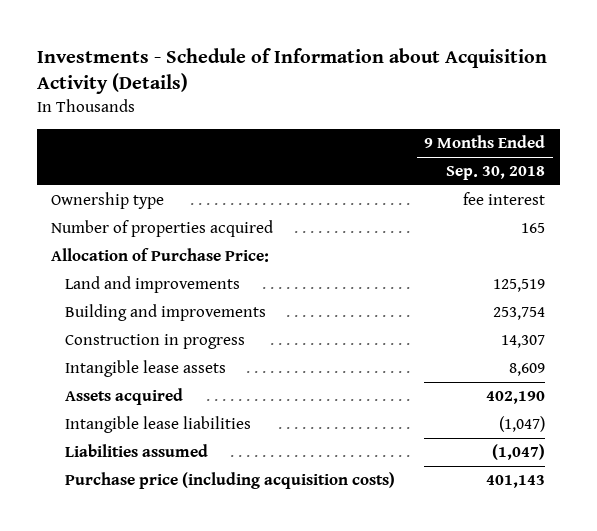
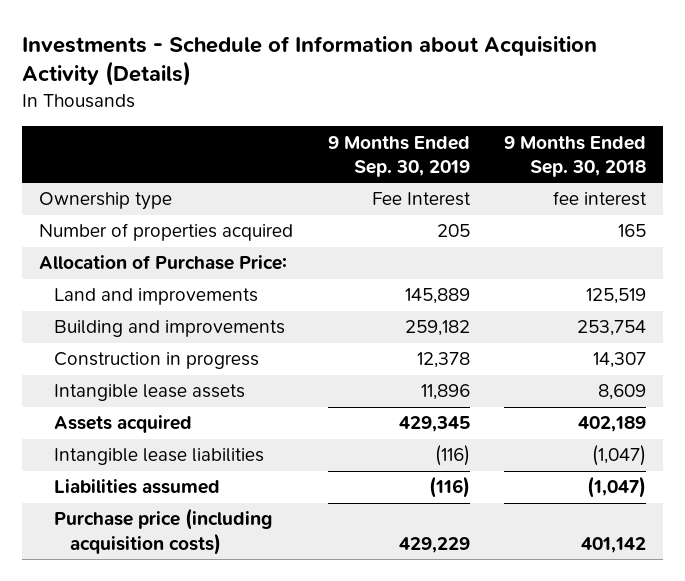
none -> [327,135,470,178] 9 Months Ended Sep. 30, 2019
[486,391,546,405] 402,190 -> [578,416,647,433] 402,189
[486,475,546,489] 401,143 -> [581,536,647,553] 401,142

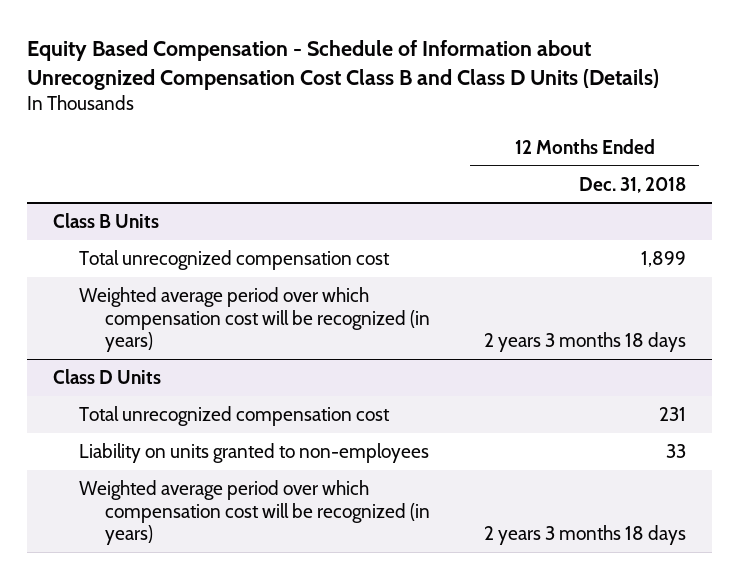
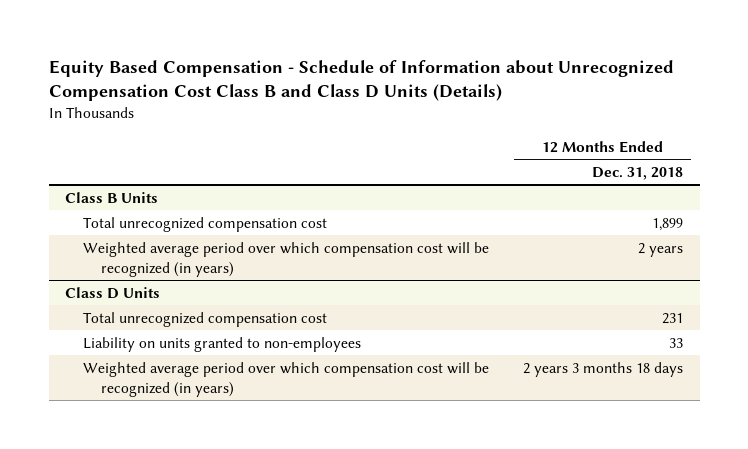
[483,332,686,353] 2 years 3 months 18 days -> [637,242,683,257] 2 years

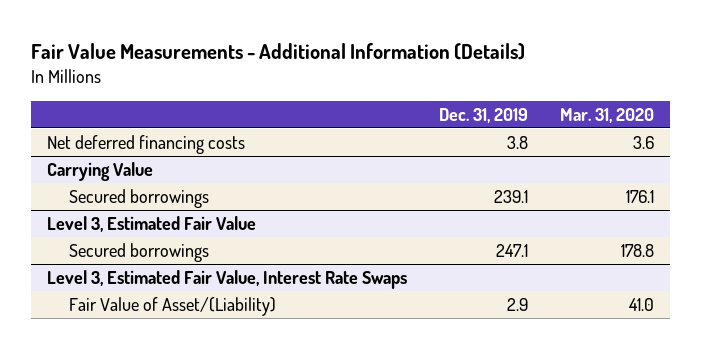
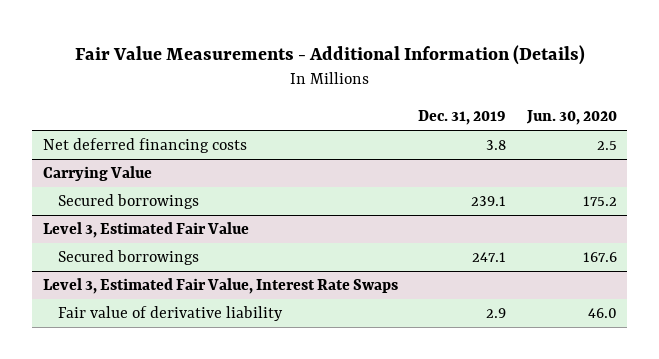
[559,108,654,124] Mar. 31, 2020 -> none
none -> [525,110,617,126] Jun. 30, 2020
[69,296,277,316] Fair Value of Asset/(Liability) -> [57,306,283,322] Fair value of derivative liability

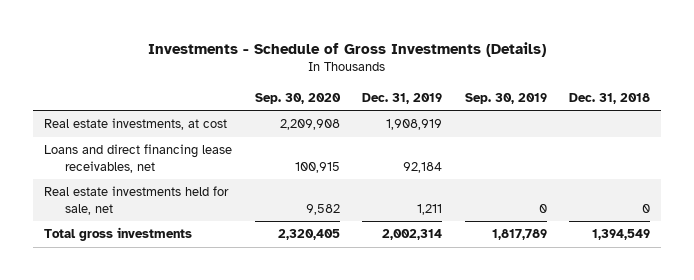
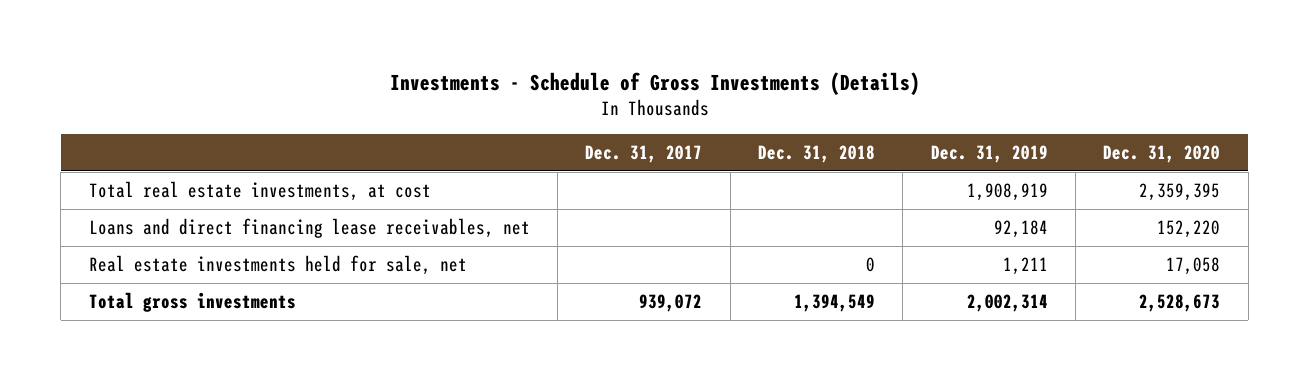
[254,92,341,104] Sep. 30, 2020 -> none
[464,92,547,104] Sep. 30, 2019 -> none
none -> [585,144,703,163] Dec. 31, 2017
none -> [1103,144,1221,163] Dec. 31, 2020
[44,118,228,131] Real estate investments, at cost -> [88,180,431,201] Total real estate investments, at cost

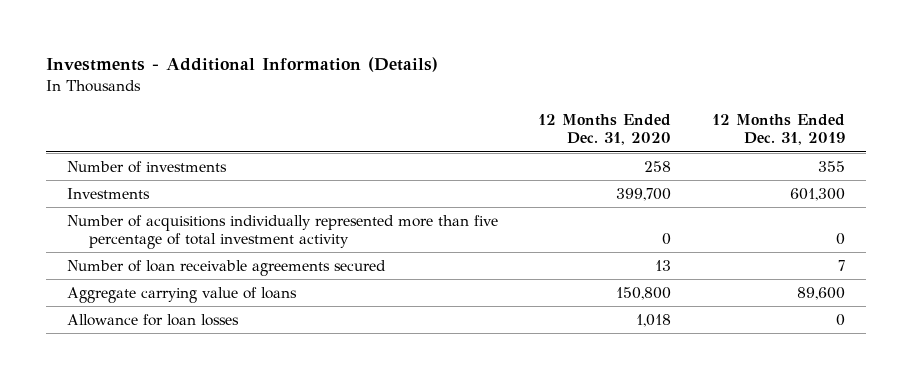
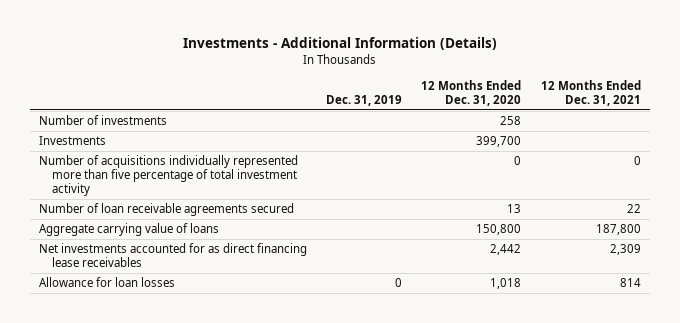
[712,114,846,146] 12 Months Ended Dec. 31, 2019 -> none
none -> [326,94,403,106] Dec. 31, 2019
none -> [540,79,641,106] 12 Months Ended Dec. 31, 2021
none -> [39,243,308,268] Net investments accounted for as direct financing lease receivables

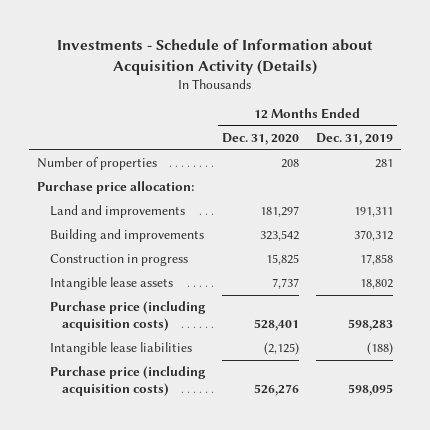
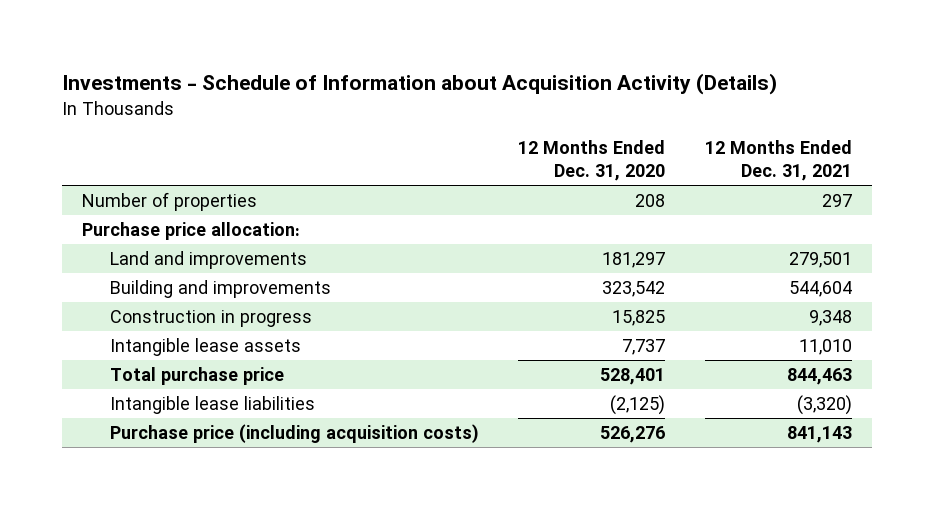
[315,133,393,146] Dec. 31, 2019 -> none
none -> [704,139,852,182] 12 Months Ended Dec. 31, 2021
[49,301,206,331] Purchase price (including acquisition costs) -> [109,366,284,385] Total purchase price

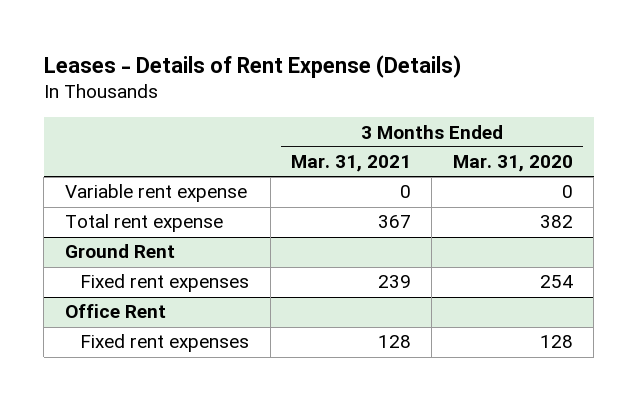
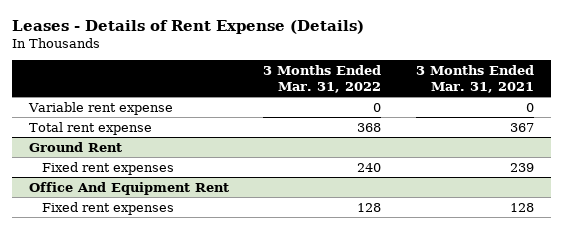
[452,155,573,173] Mar. 31, 2020 -> none
none -> [263,64,382,93] 3 Months Ended Mar. 31, 2022
[64,304,166,319] Office Rent -> [28,181,229,195] Office And Equipment Rent

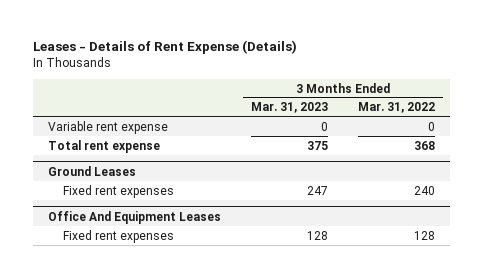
[415,64,534,93] 3 Months Ended Mar. 31, 2021 -> none
none -> [250,102,328,114] Mar. 31, 2023
[28,141,122,152] Ground Rent -> [47,165,136,176] Ground Leases
[28,181,229,195] Office And Equipment Rent -> [47,210,221,224] Office And Equipment Leases

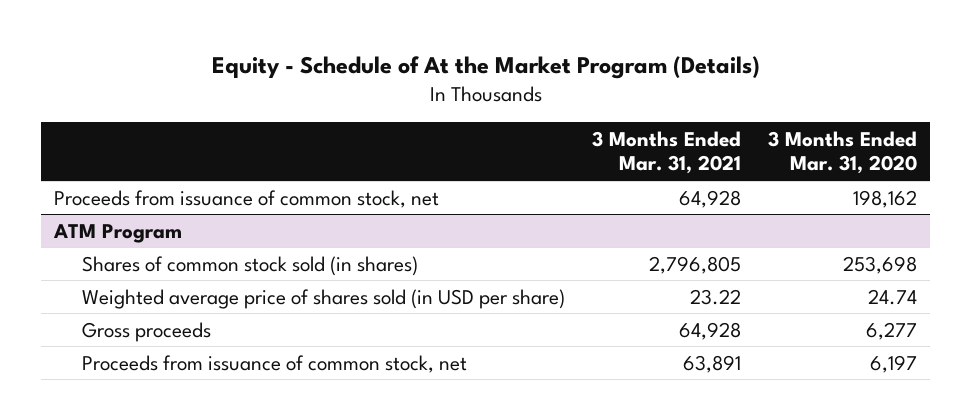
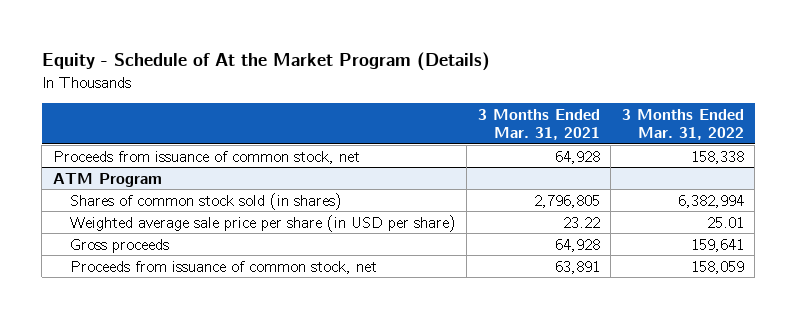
[768,131,918,175] 3 Months Ended Mar. 31, 2020 -> none
none -> [621,108,744,141] 3 Months Ended Mar. 31, 2022
[82,288,566,309] Weighted average price of shares sold (in USD per share) -> [69,214,456,232] Weighted average sale price per share (in USD per share)

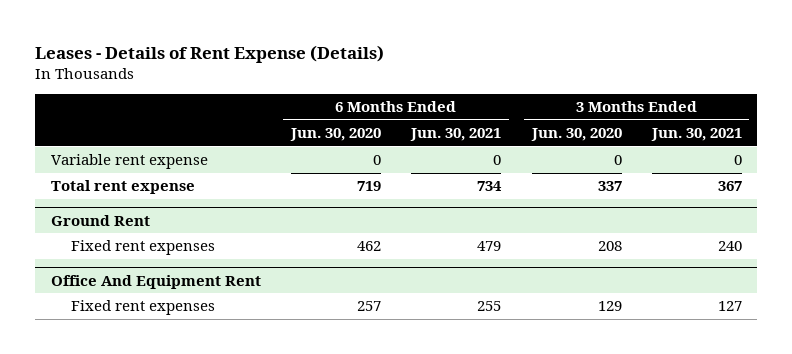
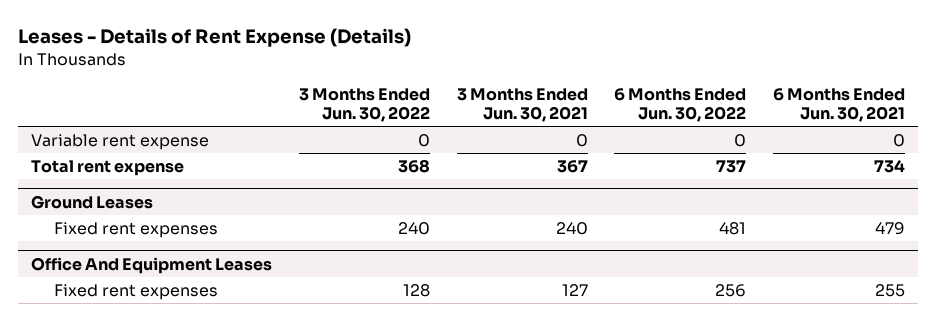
[289,128,381,142] Jun. 30, 2020 -> none
[530,128,622,142] Jun. 30, 2020 -> none
none -> [298,87,430,123] 3 Months Ended Jun. 30, 2022
none -> [614,87,747,123] 6 Months Ended Jun. 30, 2022
[50,214,150,226] Ground Rent -> [31,194,154,209] Ground Leases
[50,274,261,289] Office And Equipment Rent -> [31,256,273,274] Office And Equipment Leases

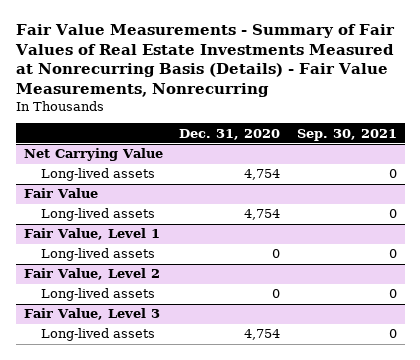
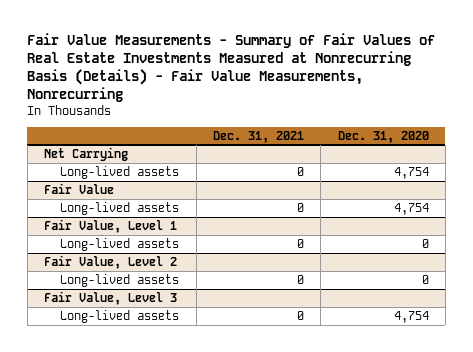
[296,128,397,141] Sep. 30, 2021 -> none
none -> [212,130,304,143] Dec. 31, 2021
[23,148,163,162] Net Carrying Value -> [43,147,128,162] Net Carrying

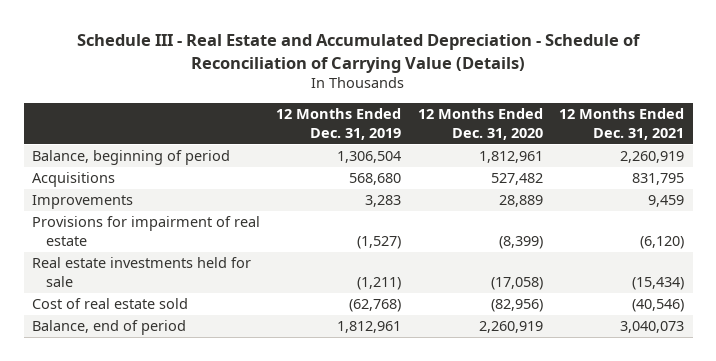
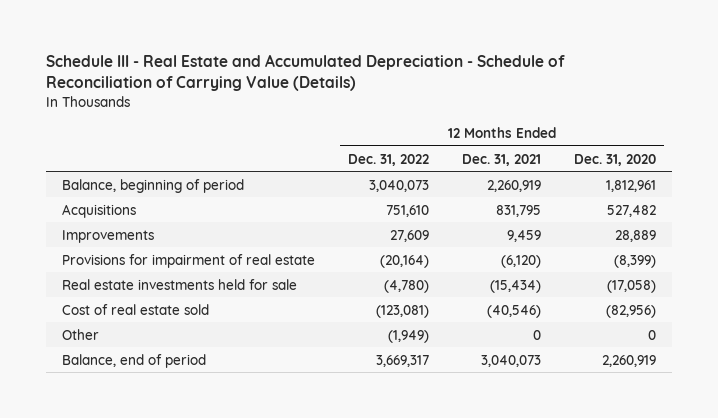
[276,108,402,140] 12 Months Ended Dec. 31, 2019 -> none
none -> [348,153,430,166] Dec. 31, 2022
none -> [62,328,100,340] Other

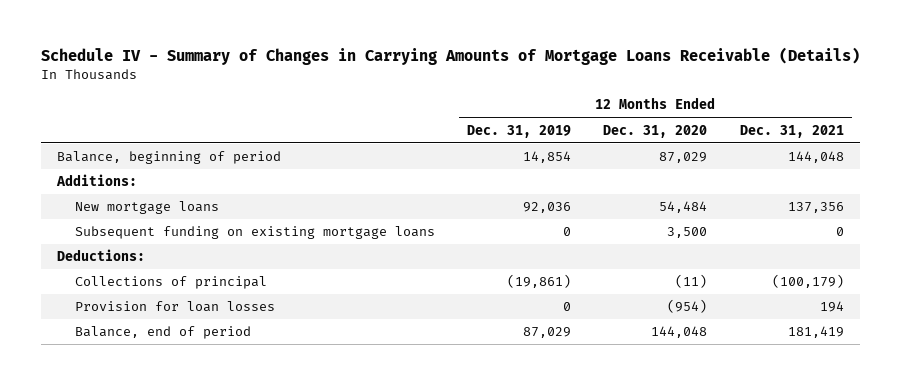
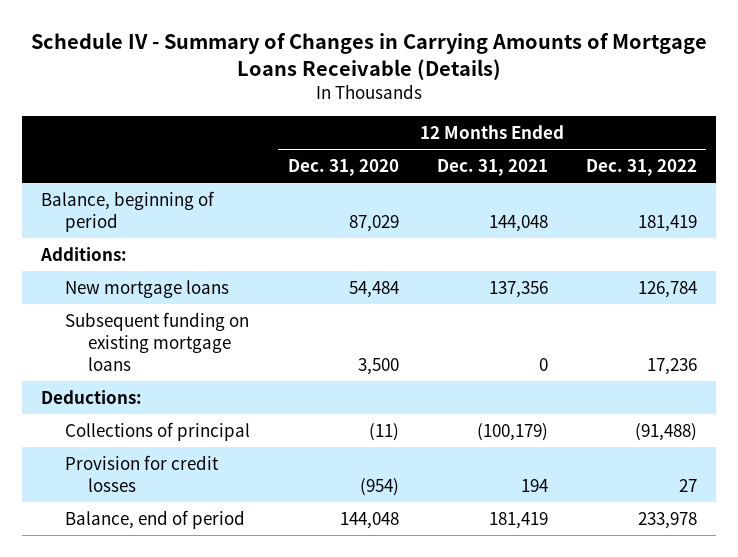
[467,124,572,138] Dec. 31, 2019 -> none
none -> [585,158,697,176] Dec. 31, 2022
[74,301,275,313] Provision for loan losses -> [64,454,219,492] Provision for credit losses

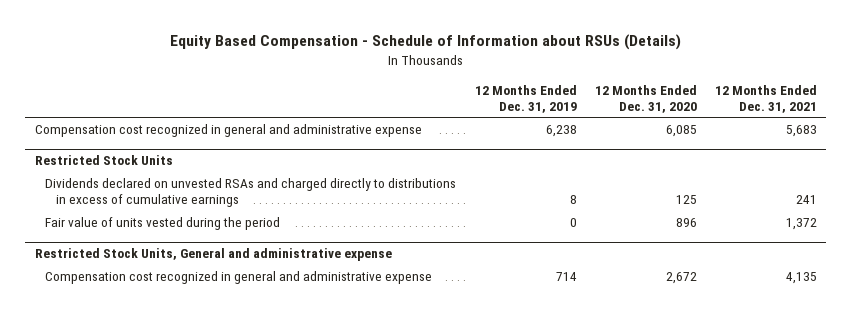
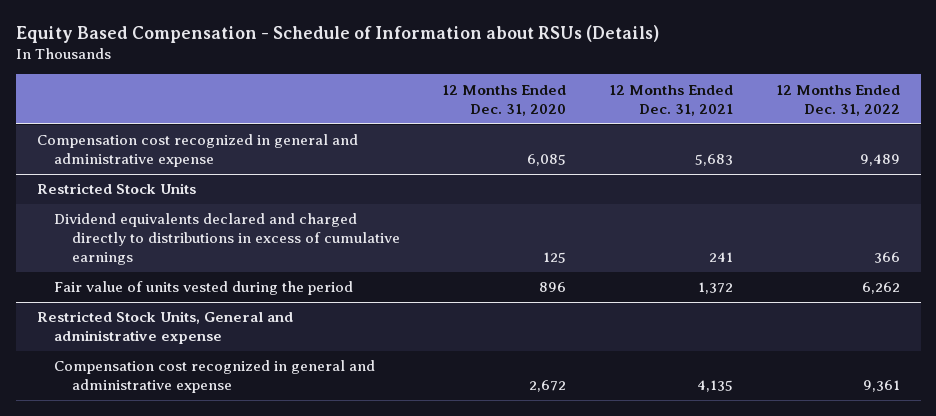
[474,84,577,113] 12 Months Ended Dec. 31, 2019 -> none
none -> [775,84,900,116] 12 Months Ended Dec. 31, 2022
[45,178,457,208] Dividends declared on unvested RSAs and charged directly to distributions in excess of cumulative earnings -> [54,213,400,266] Dividend equivalents declared and charged directly to distributions in excess of cumulative earnings

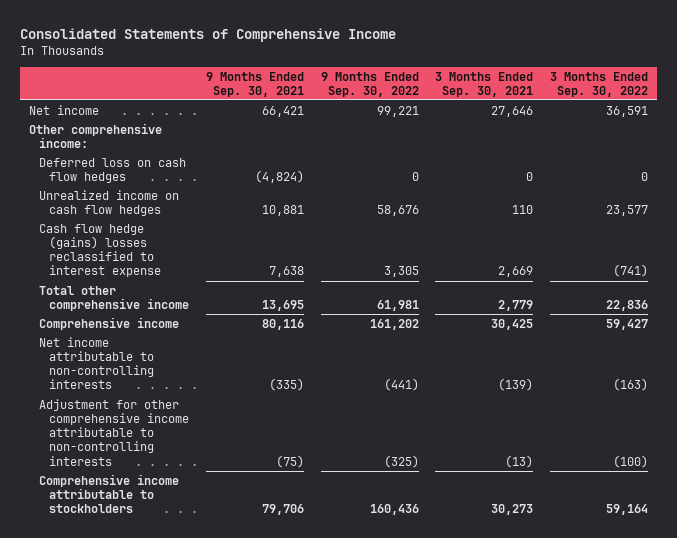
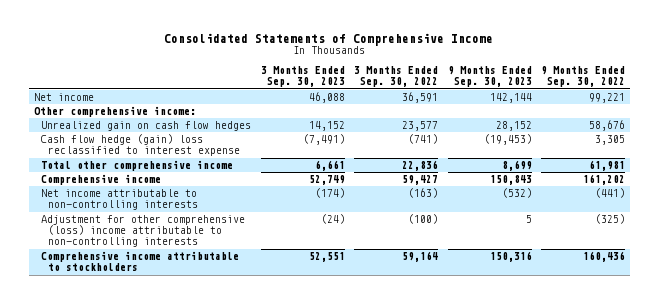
[206,71,305,97] 9 Months Ended Sep. 30, 2021 -> none
[435,71,534,97] 3 Months Ended Sep. 30, 2021 -> none
none -> [260,66,345,88] 3 Months Ended Sep. 30, 2023
none -> [447,66,532,88] 9 Months Ended Sep. 30, 2023
[39,157,187,184] Deferred loss on cash flow hedges -> none
[39,189,180,217] Unrealized income on cash flow hedges -> [41,121,252,132] Unrealized gain on cash flow hedges
[39,223,162,278] Cash flow hedge (gains) losses reclassified to interest expense -> [41,134,241,157] Cash flow hedge (gain) loss reclassified to interest expense
[39,398,190,466] Adjustment for other comprehensive income attributable to non-controlling interests -> [41,215,246,248] Adjustment for other comprehensive (loss) income attributable to non-controlling interests

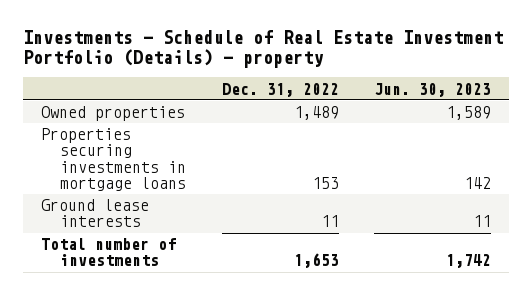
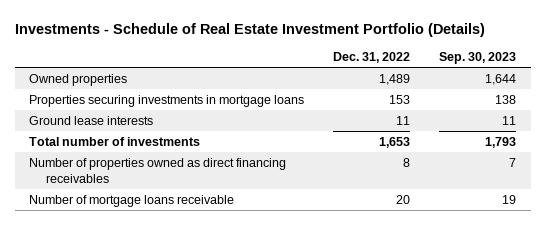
[23,29,504,69] Investments - Schedule of Real Estate Investment Portfolio (Details) - property -> [14,23,485,38] Investments - Schedule of Real Estate Investment Portfolio (Details)
[374,82,492,97] Jun. 30, 2023 -> none
none -> [439,52,517,65] Sep. 30, 2023
none -> [29,157,287,183] Number of properties owned as direct financing receivables
none -> [29,194,235,207] Number of mortgage loans receivable

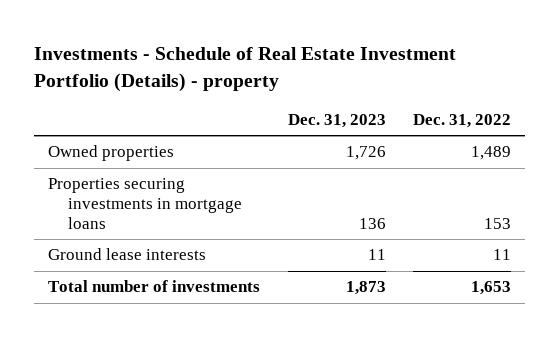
[14,23,485,38] Investments - Schedule of Real Estate Investment Portfolio (Details) -> [34,47,457,92] Investments - Schedule of Real Estate Investment Portfolio (Details) - property
[439,52,517,65] Sep. 30, 2023 -> none
none -> [287,113,386,128] Dec. 31, 2023
[29,157,287,183] Number of properties owned as direct financing receivables -> none
[29,194,235,207] Number of mortgage loans receivable -> none

